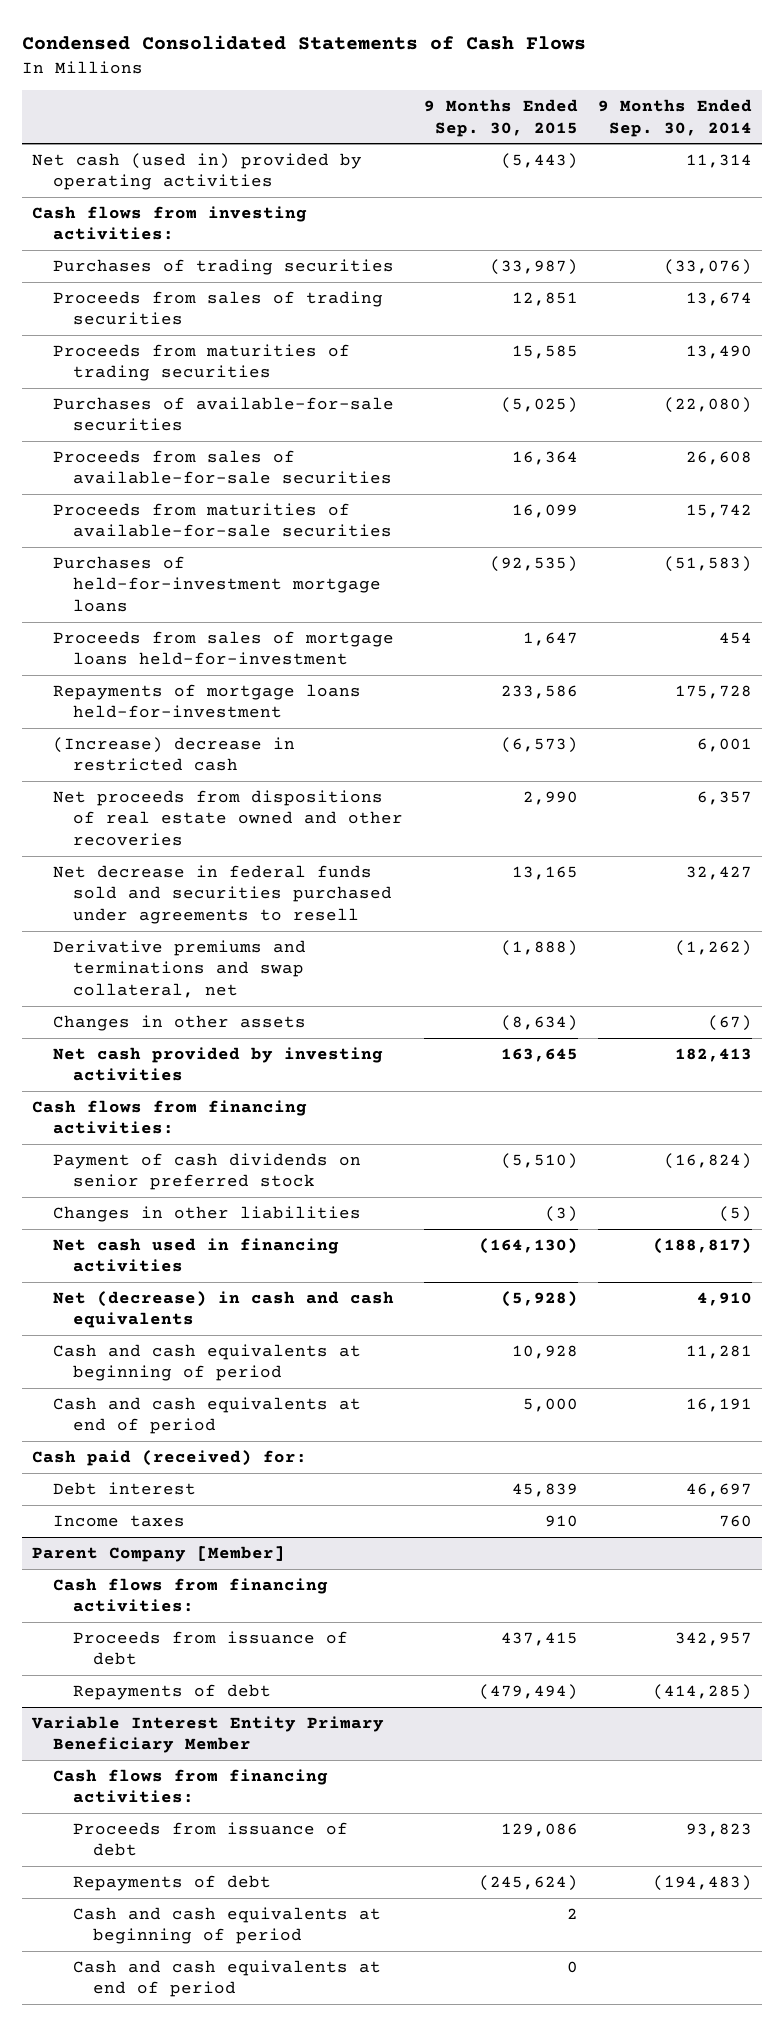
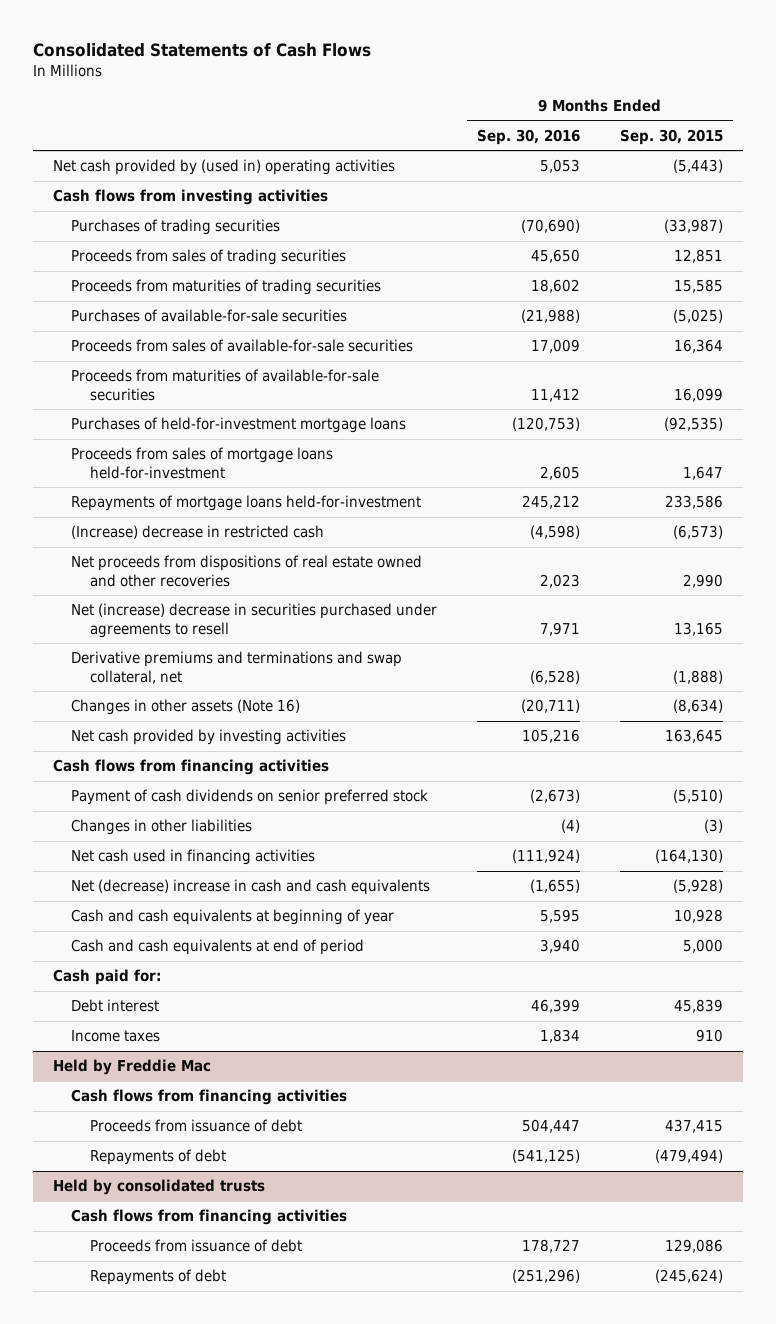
[21,35,586,51] Condensed Consolidated Statements of Cash Flows -> [32,42,371,57] Consolidated Statements of Cash Flows
[598,99,753,137] 9 Months Ended Sep. 30, 2014 -> none
none -> [477,128,581,145] Sep. 30, 2016
[32,153,363,191] Net cash (used in) provided by operating activities -> [52,159,395,176] Net cash provided by (used in) operating activities
[32,206,308,241] Cash flows from investing activities: -> [52,189,328,206] Cash flows from investing activities
[52,865,393,924] Net decrease in federal funds sold and securities purchased under agreements to resell -> [71,603,438,638] Net (increase) decrease in securities purchased under agreements to resell
[52,1015,306,1032] Changes in other assets -> [71,699,301,716] Changes in other assets (Note 16)
[32,1100,308,1135] Cash flows from financing activities: -> [52,759,329,776] Cash flows from financing activities
[52,1291,394,1329] Net (decrease) in cash and cash equivalents -> [71,879,431,896] Net (decrease) increase in cash and cash equivalents
[52,1344,361,1382] Cash and cash equivalents at beginning of period -> [71,909,395,926] Cash and cash equivalents at beginning of year
[32,1450,308,1467] Cash paid (received) for: -> [52,969,161,986] Cash paid for:
[32,1546,286,1563] Parent Company [Member] -> [52,1059,211,1076] Held by Freddie Mac
[52,1578,328,1613] Cash flows from financing activities: -> [71,1089,348,1106] Cash flows from financing activities
[31,1716,385,1754] Variable Interest Entity Primary Beneficiary Member -> [52,1179,265,1196] Held by consolidated trusts
[52,1769,328,1804] Cash flows from financing activities: -> [71,1209,348,1226] Cash flows from financing activities
[73,1907,382,1945] Cash and cash equivalents at beginning of period -> none
[73,1960,382,1998] Cash and cash equivalents at end of period -> none

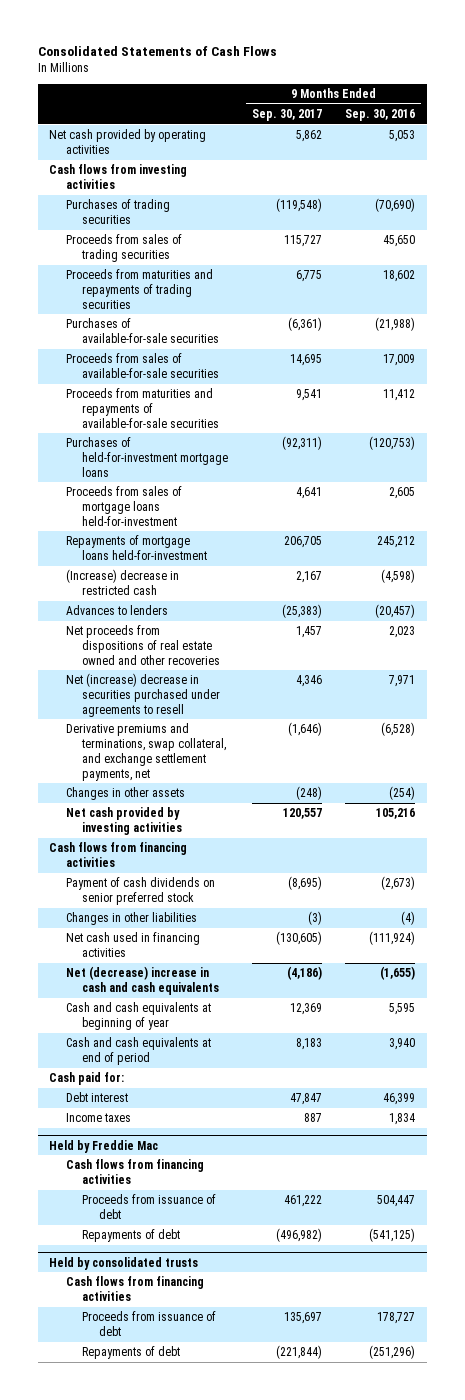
[620,128,724,145] Sep. 30, 2015 -> none
none -> [251,109,322,122] Sep. 30, 2017
[52,159,395,176] Net cash provided by (used in) operating activities -> [49,129,207,154] Net cash provided by operating activities
[71,279,382,296] Proceeds from maturities of trading securities -> [65,269,213,309] Proceeds from maturities and repayments of trading securities
[71,369,380,401] Proceeds from maturities of available-for-sale securities -> [65,388,220,428] Proceeds from maturities and repayments of available-for-sale securities
none -> [65,605,168,616] Advances to lenders
[71,651,403,684] Derivative premiums and terminations and swap collateral, net -> [65,723,227,781] Derivative premiums and terminations, swap collateral, and exchange settlement payments, net
[71,699,301,716] Changes in other assets (Note 16) -> [65,787,185,801] Changes in other assets
[521,699,581,714] (20,711) -> [389,786,416,801] (254)

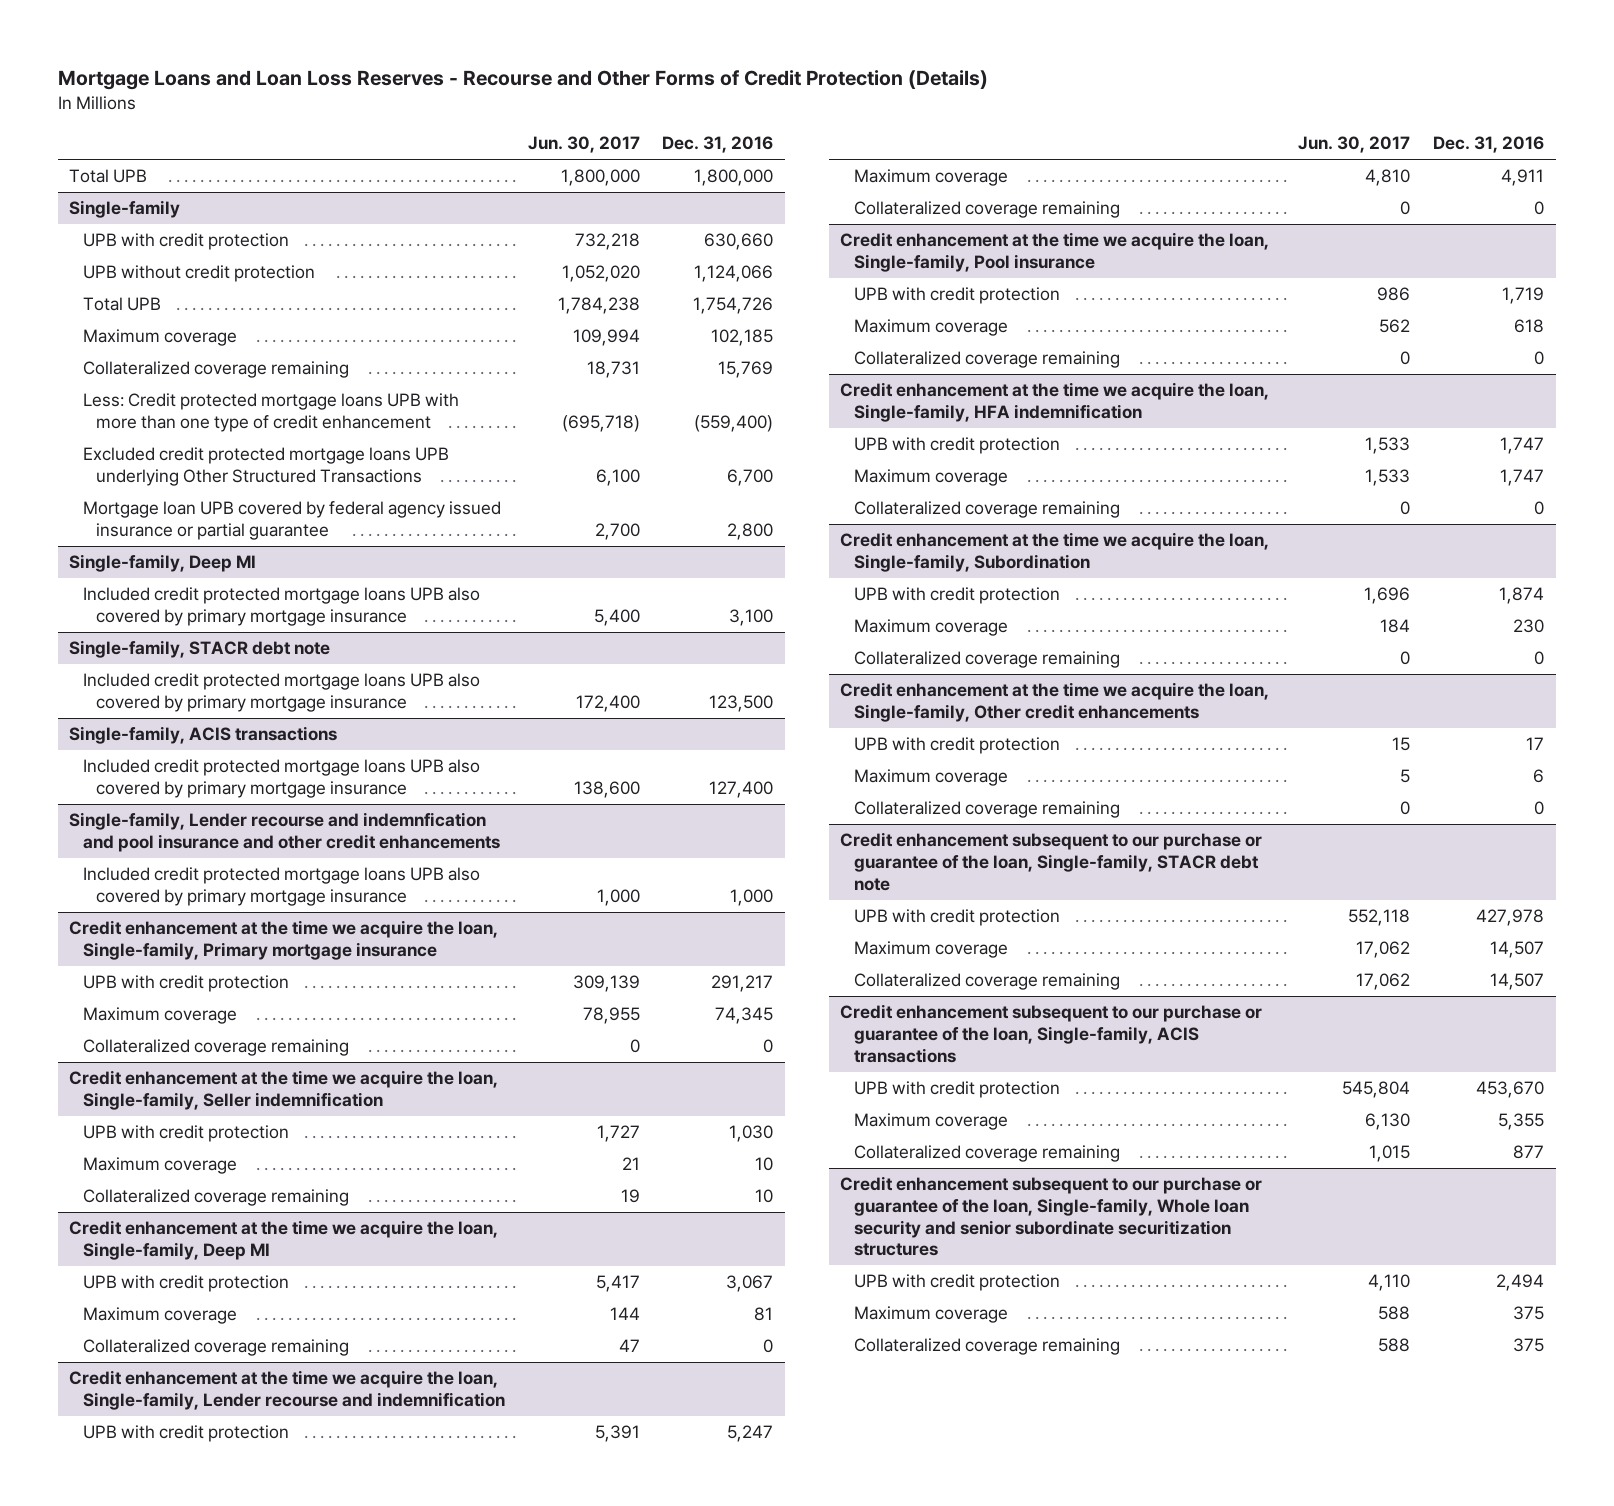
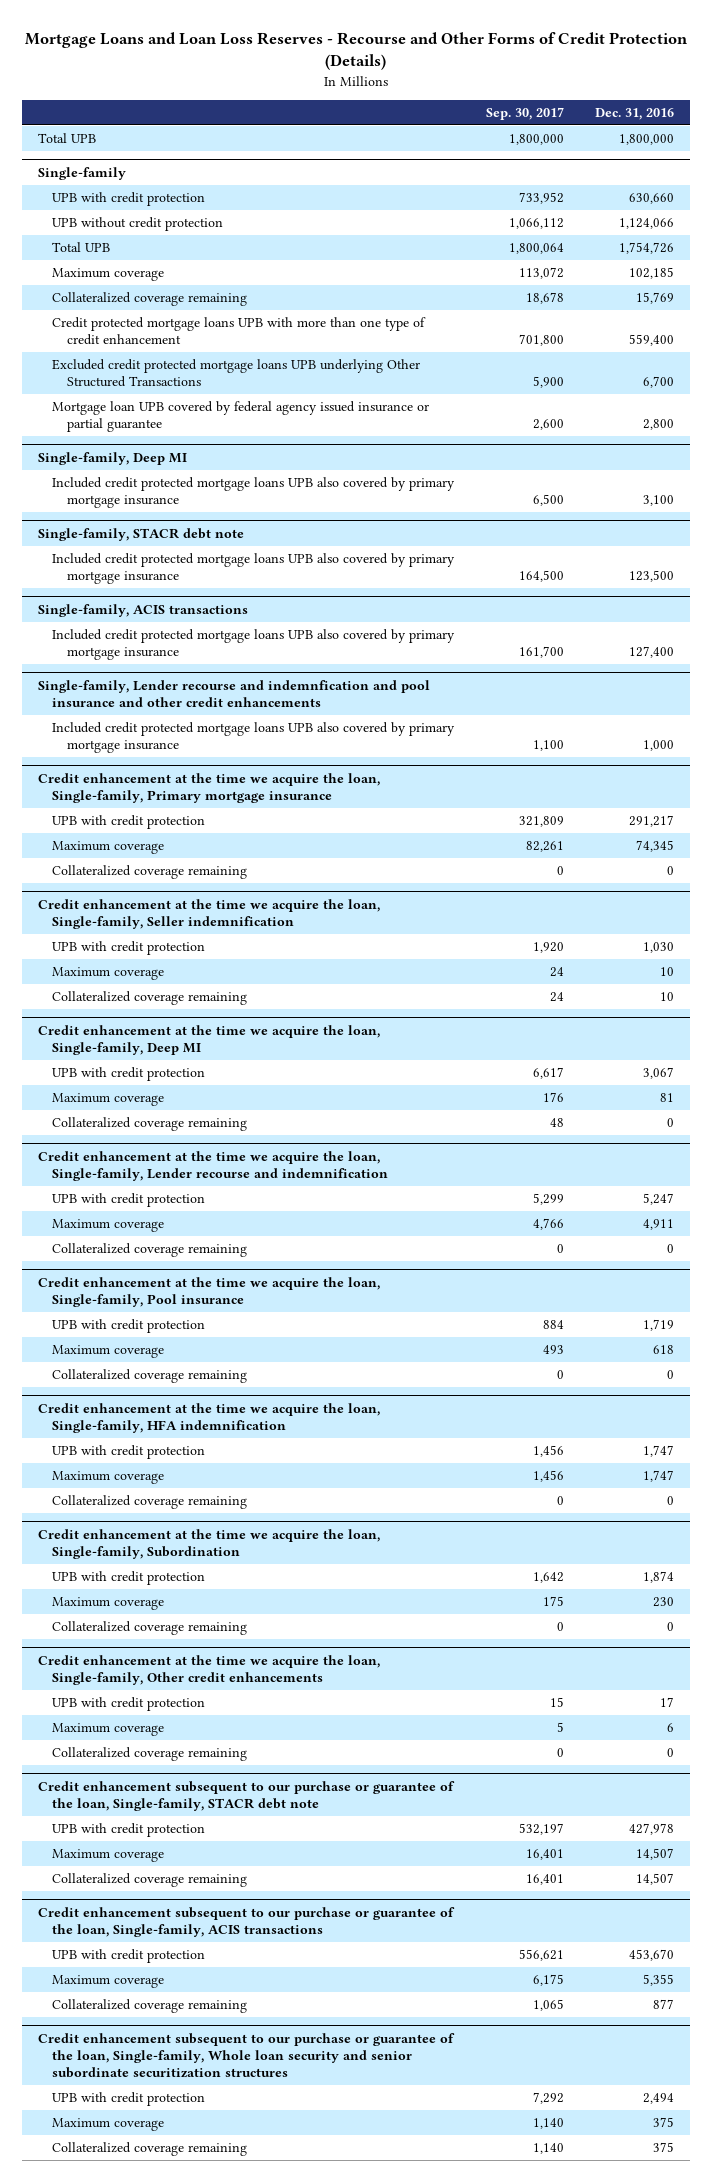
[527,136,640,154] Jun. 30, 2017 -> none
none -> [485,107,564,121] Sep. 30, 2017
[82,393,459,433] Less: Credit protected mortgage loans UPB with more than one type of credit enhancement -> [52,317,427,346] Credit protected mortgage loans UPB with more than one type of credit enhancement
[694,415,774,433] (559,400) -> [629,334,675,347] 559,400

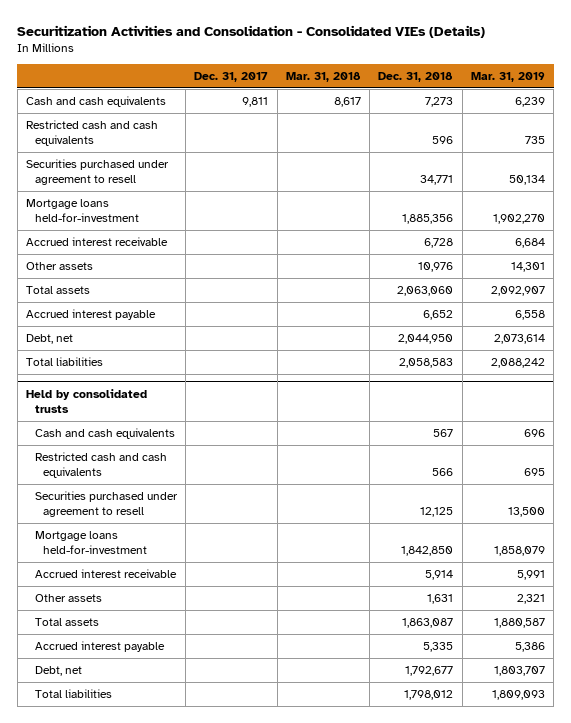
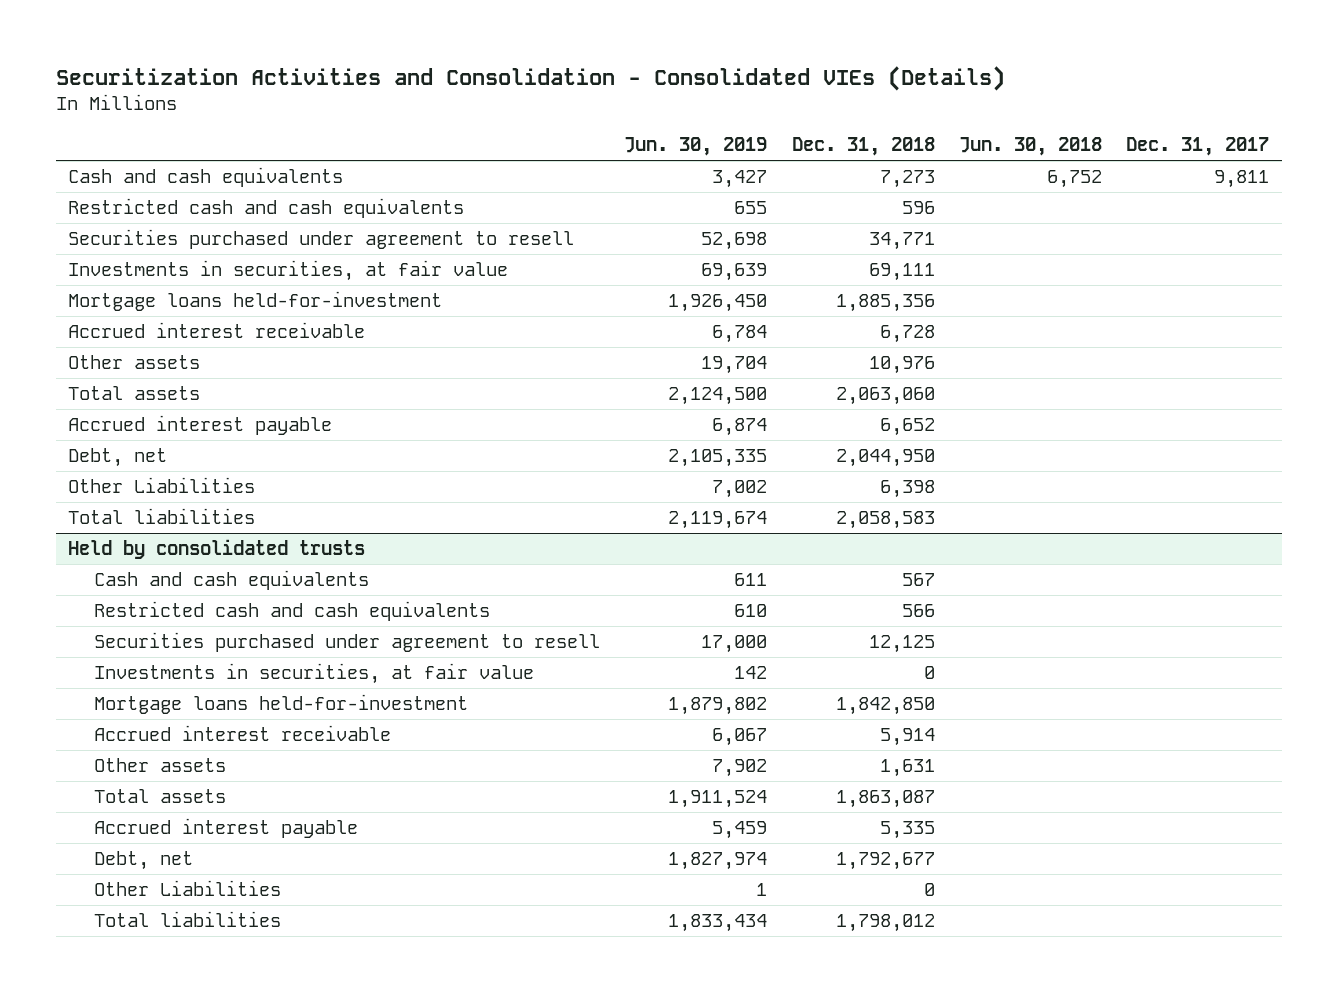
[285,71,361,82] Mar. 31, 2018 -> none
[471,71,546,82] Mar. 31, 2019 -> none
none -> [624,137,768,157] Jun. 30, 2019
none -> [959,137,1103,157] Jun. 30, 2018
none -> [67,260,508,282] Investments in securities, at fair value
none -> [67,477,255,494] Other Liabilities
none -> [93,663,534,685] Investments in securities, at fair value
none -> [93,880,281,897] Other Liabilities

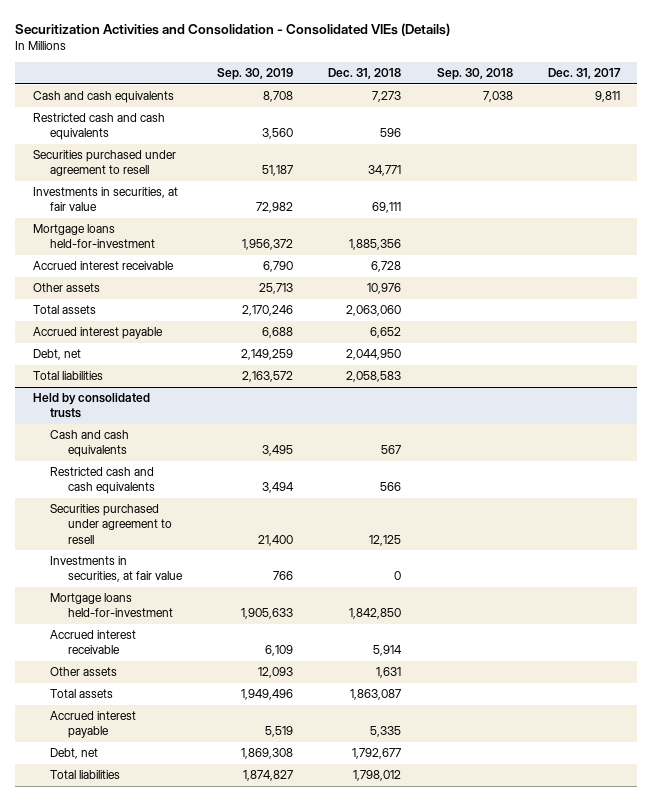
[624,137,768,157] Jun. 30, 2019 -> none
[959,137,1103,157] Jun. 30, 2018 -> none
none -> [217,67,294,80] Sep. 30, 2019
none -> [436,67,513,80] Sep. 30, 2018
[67,477,255,494] Other Liabilities -> none
[93,880,281,897] Other Liabilities -> none

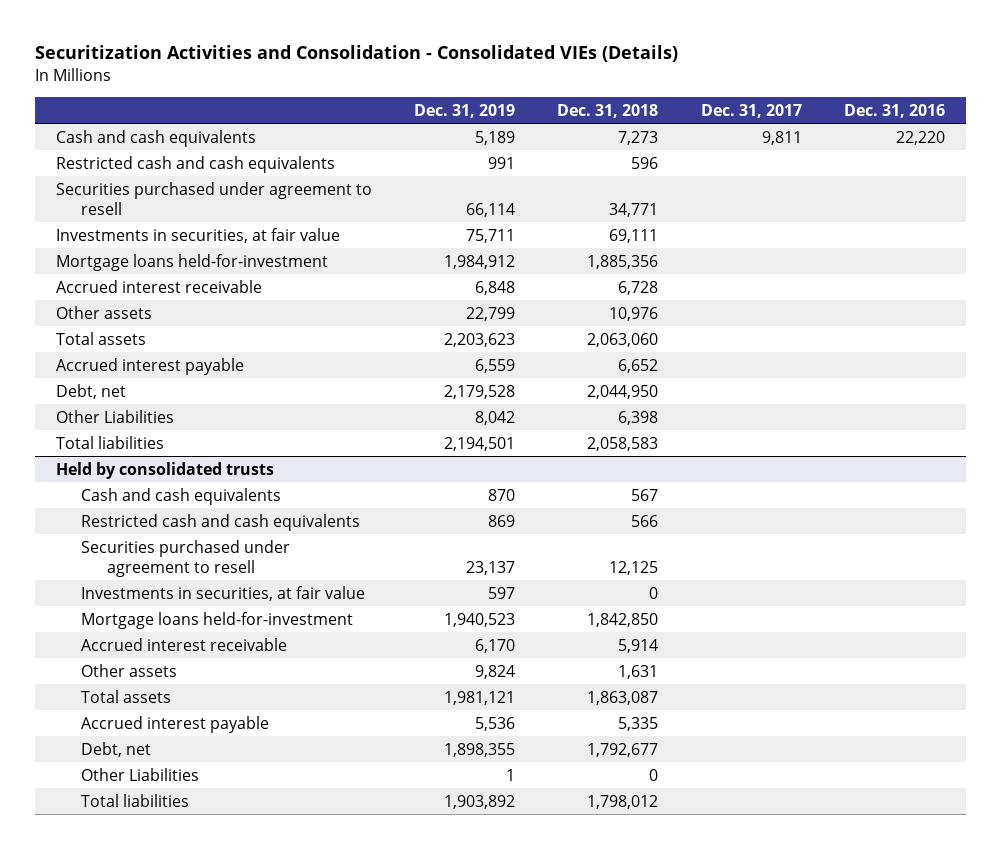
[217,67,294,80] Sep. 30, 2019 -> none
[436,67,513,80] Sep. 30, 2018 -> none
none -> [414,103,516,118] Dec. 31, 2019
none -> [843,103,945,118] Dec. 31, 2016
none -> [55,409,174,423] Other Liabilities
none -> [81,767,200,781] Other Liabilities

